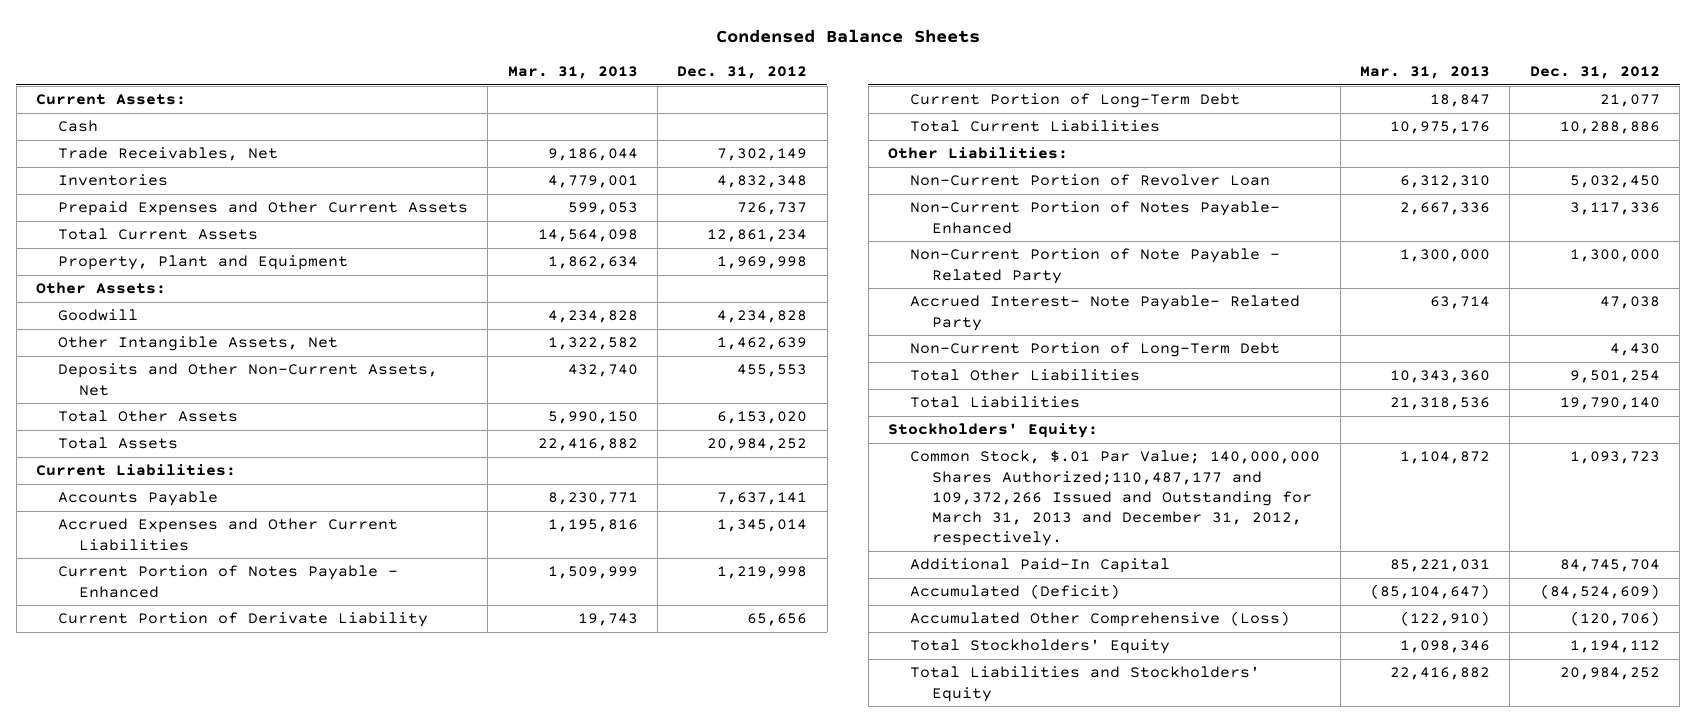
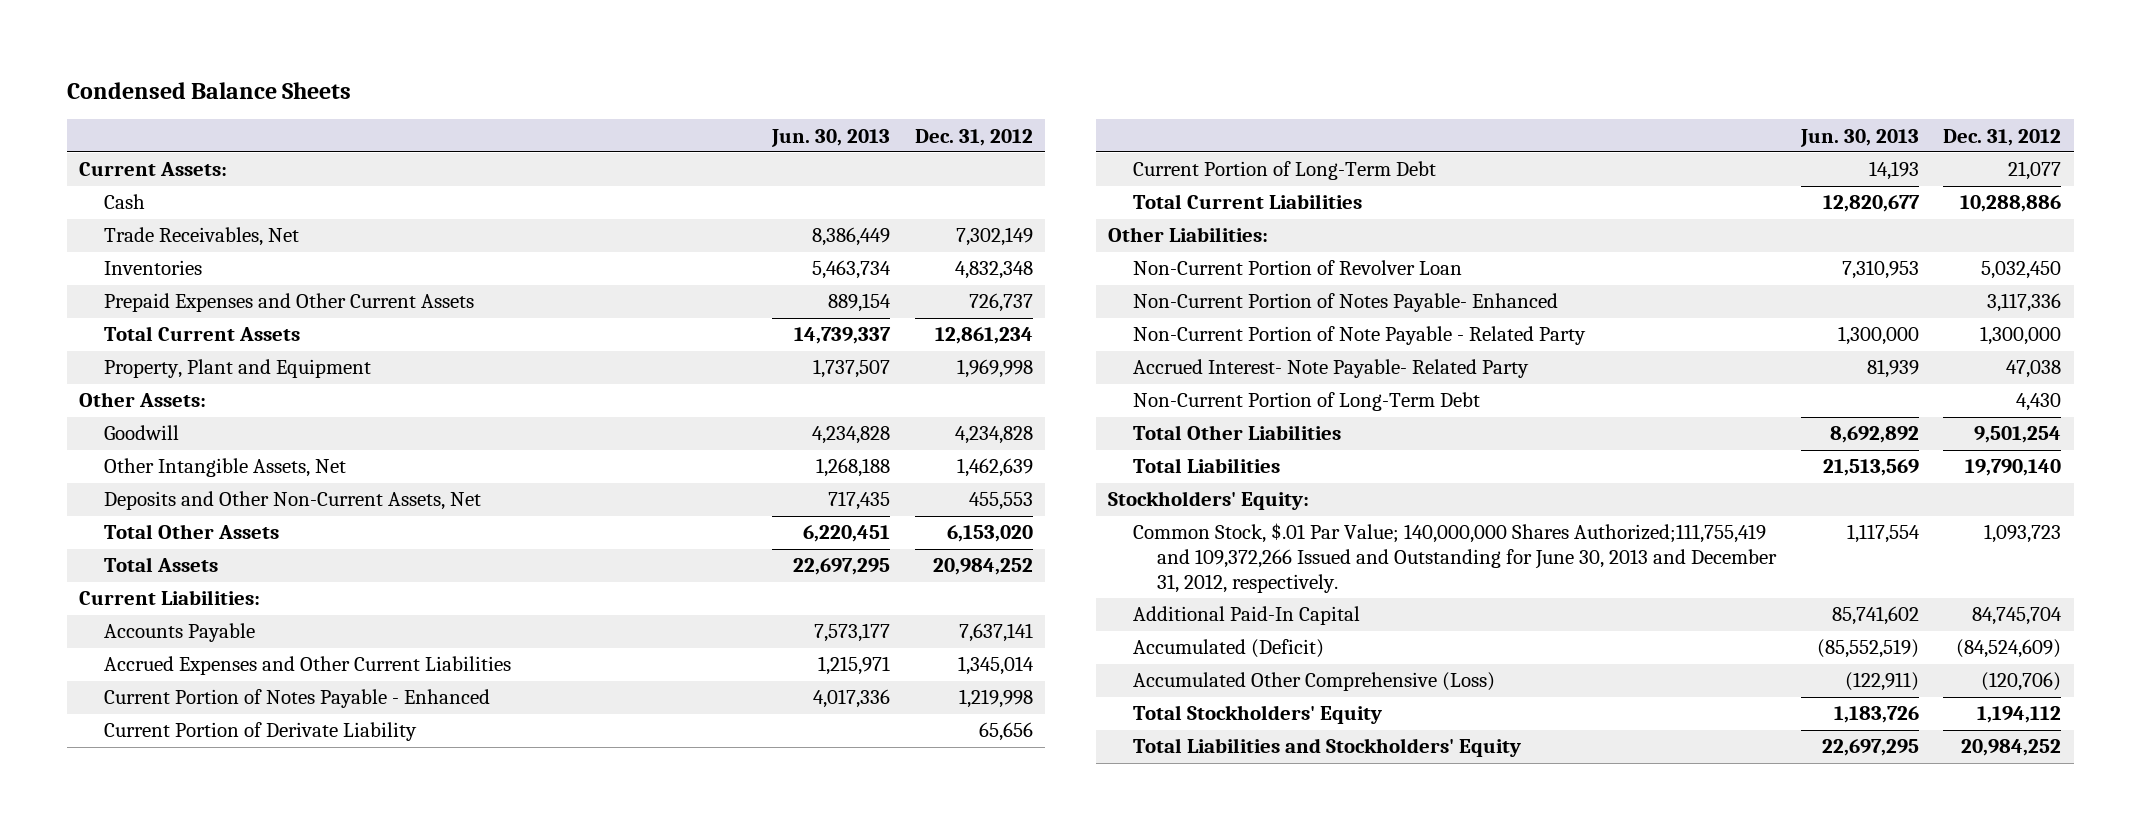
[507,66,638,80] Mar. 31, 2013 -> none
none -> [771,128,891,147] Jun. 30, 2013
[910,450,1321,547] Common Stock, $.01 Par Value; 140,000,000 Shares Authorized;110,487,177 and 109,372,266 Issued and Outstanding for March 31, 2013 and December 31, 2012, respectively. -> [1132,523,1778,593] Common Stock, $.01 Par Value; 140,000,000 Shares Authorized;111,755,419 and 109,372,266 Issued and Outstanding for June 30, 2013 and December 31, 2012, respectively.

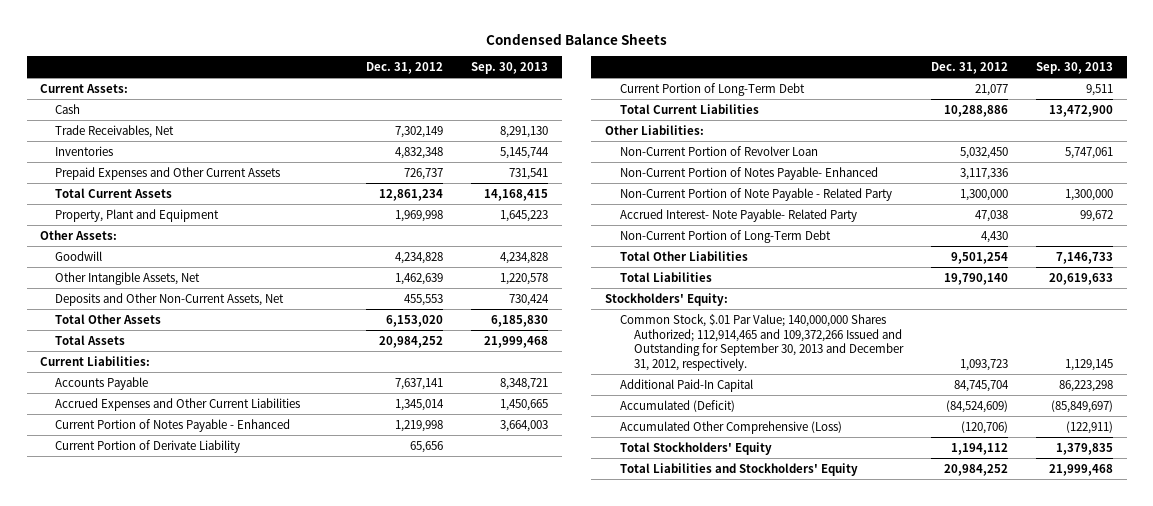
[771,128,891,147] Jun. 30, 2013 -> none
none -> [471,61,549,74] Sep. 30, 2013
[1132,523,1778,593] Common Stock, $.01 Par Value; 140,000,000 Shares Authorized;111,755,419 and 109,372,266 Issued and Outstanding for June 30, 2013 and December 31, 2012, respectively. -> [619,313,905,371] Common Stock, $.01 Par Value; 140,000,000 Shares Authorized; 112,914,465 and 109,372,266 Issued and Outstanding for September 30, 2013 and December 31, 2012, respectively.

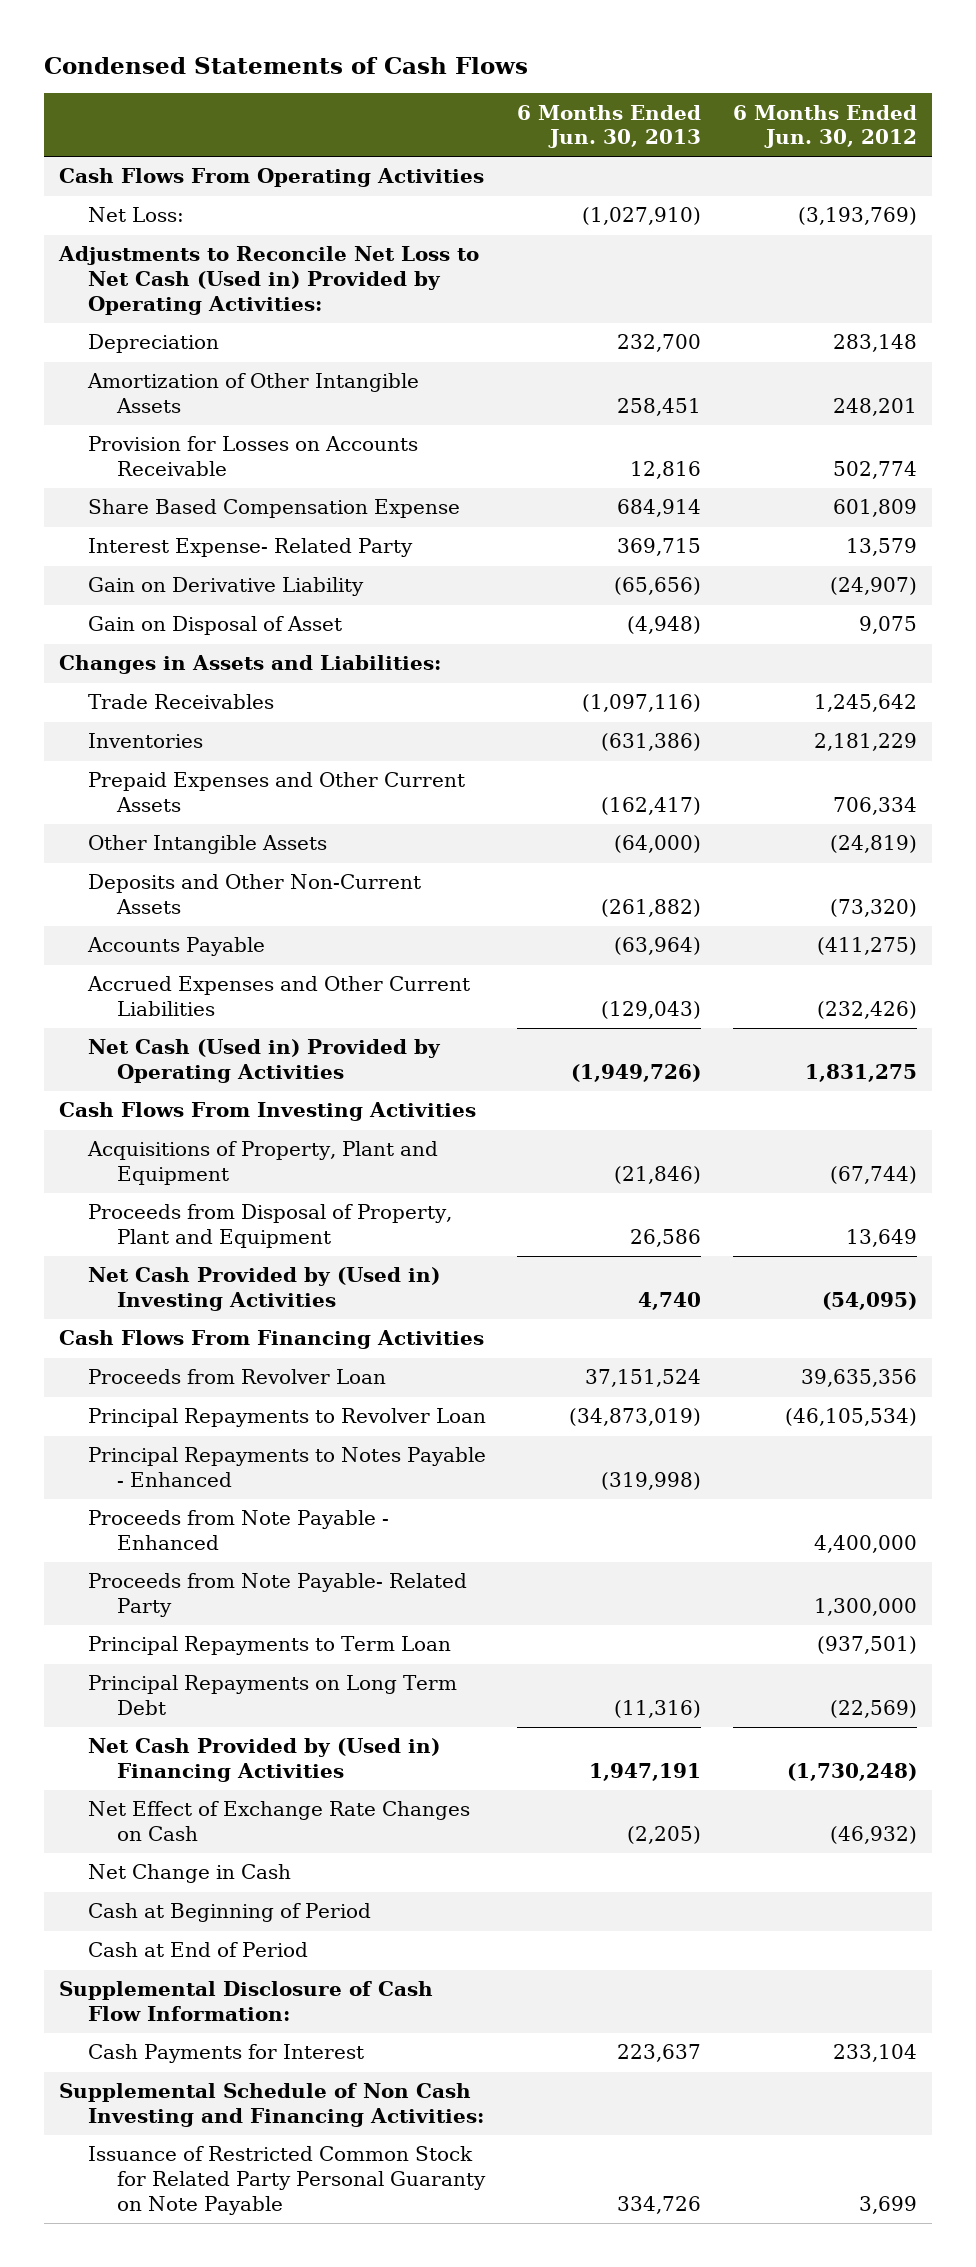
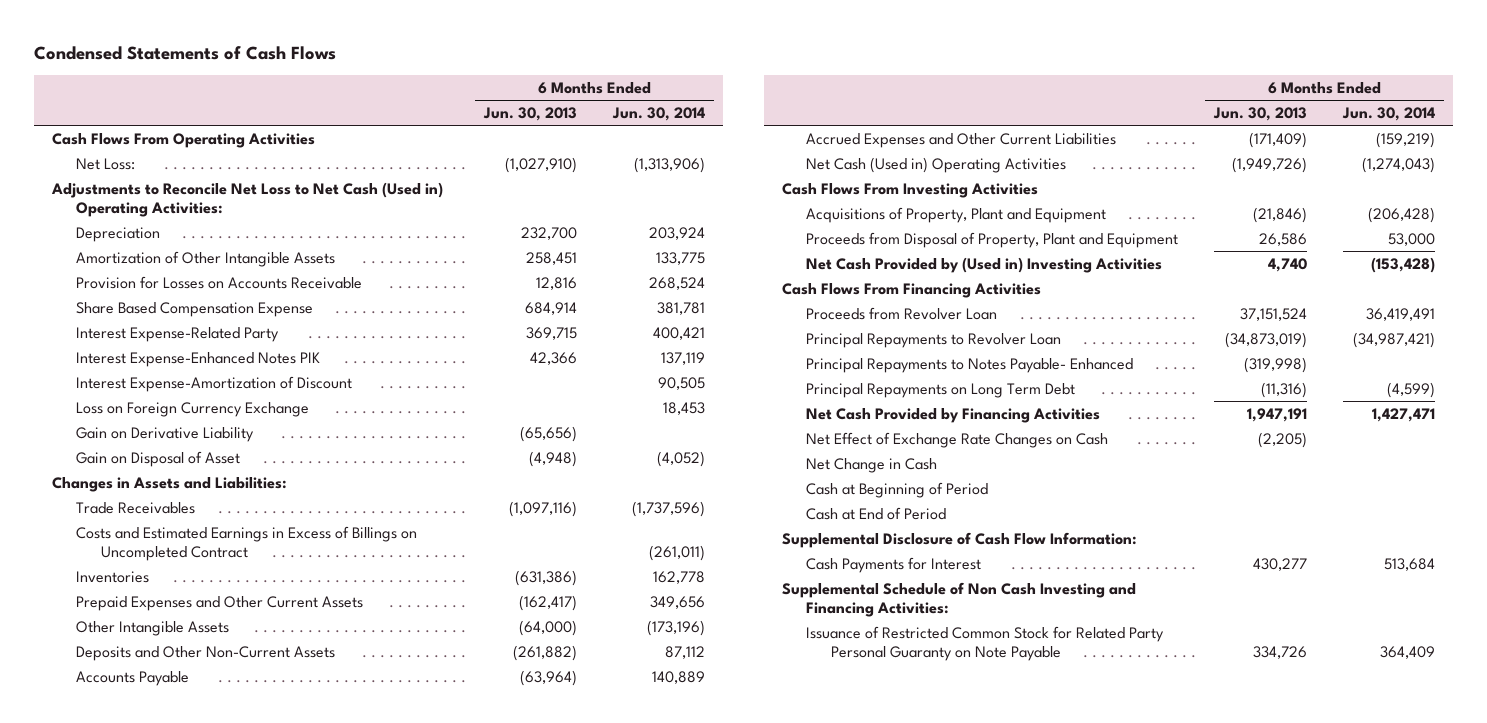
[732,104,917,149] 6 Months Ended Jun. 30, 2012 -> none
none -> [612,107,706,122] Jun. 30, 2014
[58,246,480,315] Adjustments to Reconcile Net Loss to Net Cash (Used in) Provided by Operating Activities: -> [50,181,443,217] Adjustments to Reconcile Net Loss to Net Cash (Used in) Operating Activities:
[88,538,414,558] Interest Expense- Related Party -> [76,326,280,342] Interest Expense-Related Party
none -> [76,351,321,367] Interest Expense-Enhanced Notes PIK
none -> [76,375,353,392] Interest Expense-Amortization of Discount
none -> [76,401,310,417] Loss on Foreign Currency Exchange
none -> [76,525,418,561] Costs and Estimated Earnings in Excess of Billings on Uncompleted Contract
[601,1001,702,1020] (129,043) -> [1249,131,1308,148] (171,409)
[88,1039,442,1084] Net Cash (Used in) Provided by Operating Activities -> [806,156,1067,173] Net Cash (Used in) Operating Activities
[88,1510,390,1551] Proceeds from Note Payable - Enhanced -> none
[88,1573,468,1618] Proceeds from Note Payable- Related Party -> none
[88,1636,452,1656] Principal Repayments to Term Loan -> none
[88,1447,487,1488] Principal Repayments to Notes Payable - Enhanced -> [806,357,1134,373] Principal Repayments to Notes Payable- Enhanced
[88,1738,441,1783] Net Cash Provided by (Used in) Financing Activities -> [806,407,1101,423] Net Cash Provided by Financing Activities
[617,2044,702,2063] 223,637 -> [1253,557,1308,571] 430,277

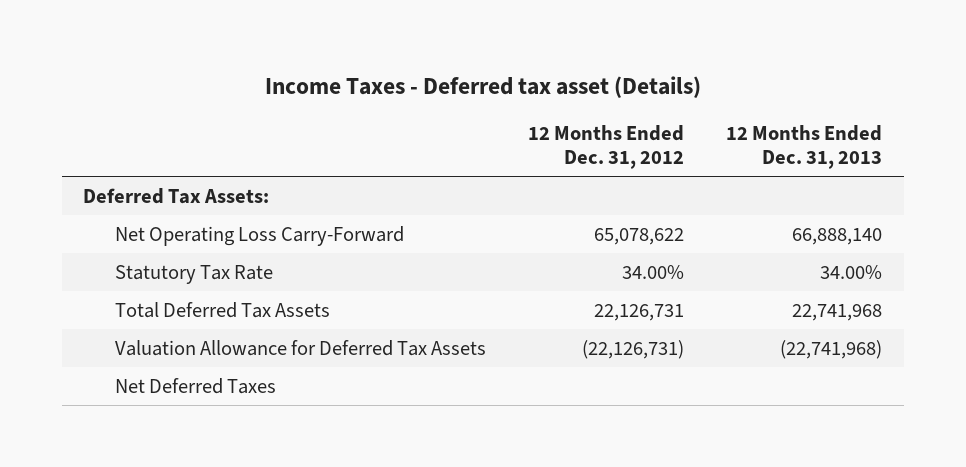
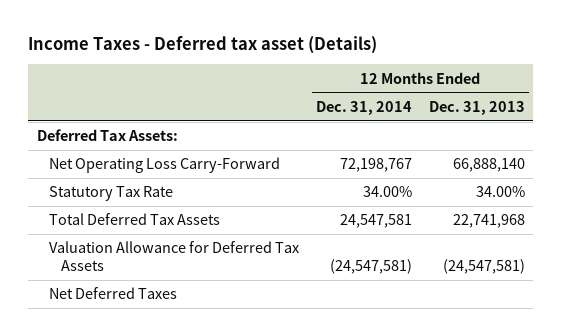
[528,125,685,169] 12 Months Ended Dec. 31, 2012 -> none
none -> [315,100,412,115] Dec. 31, 2014
[780,339,883,359] (22,741,968) -> [442,259,525,275] (24,547,581)

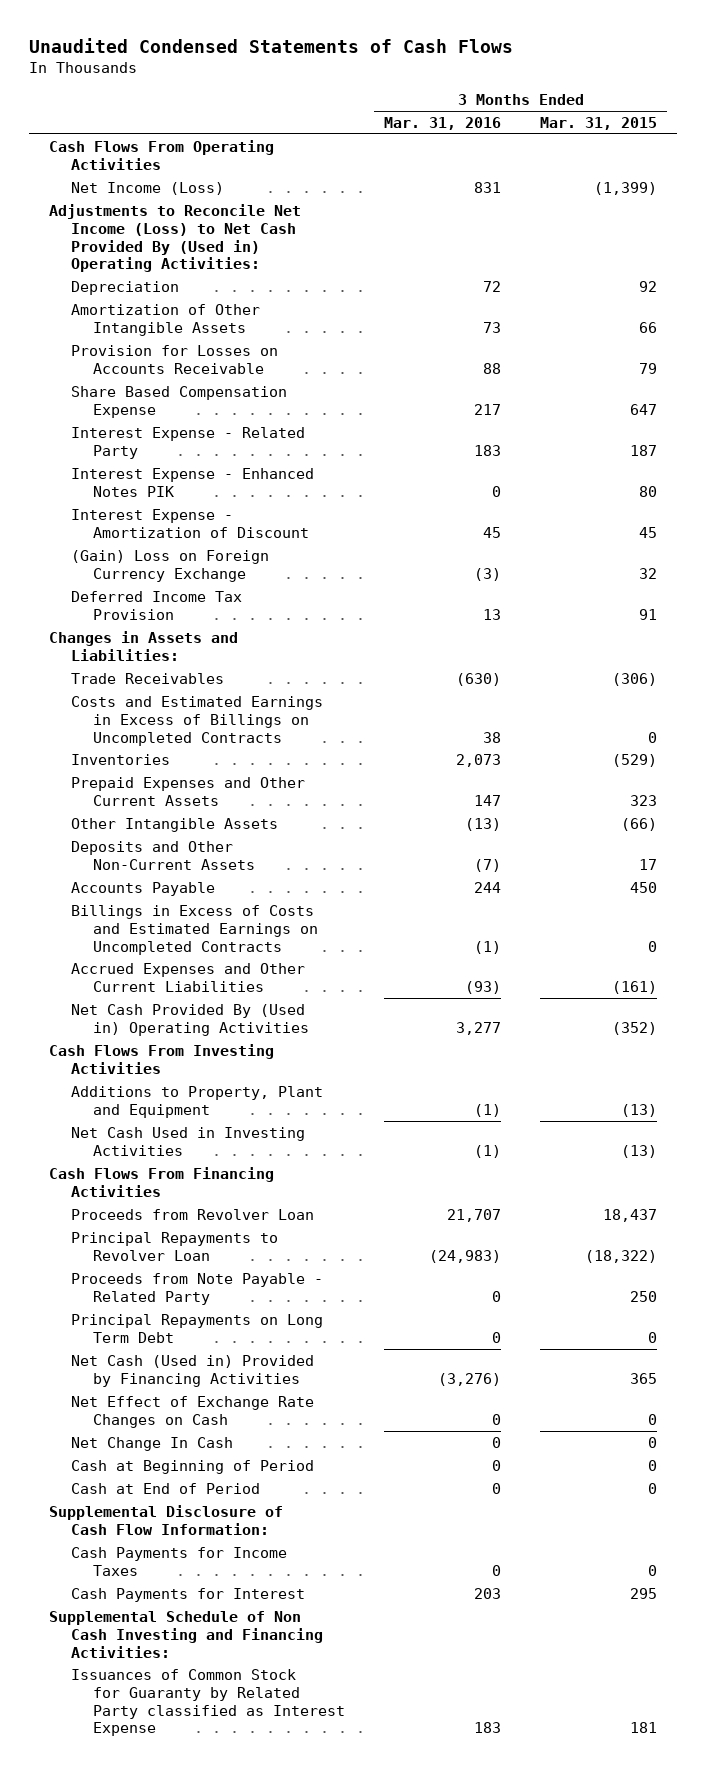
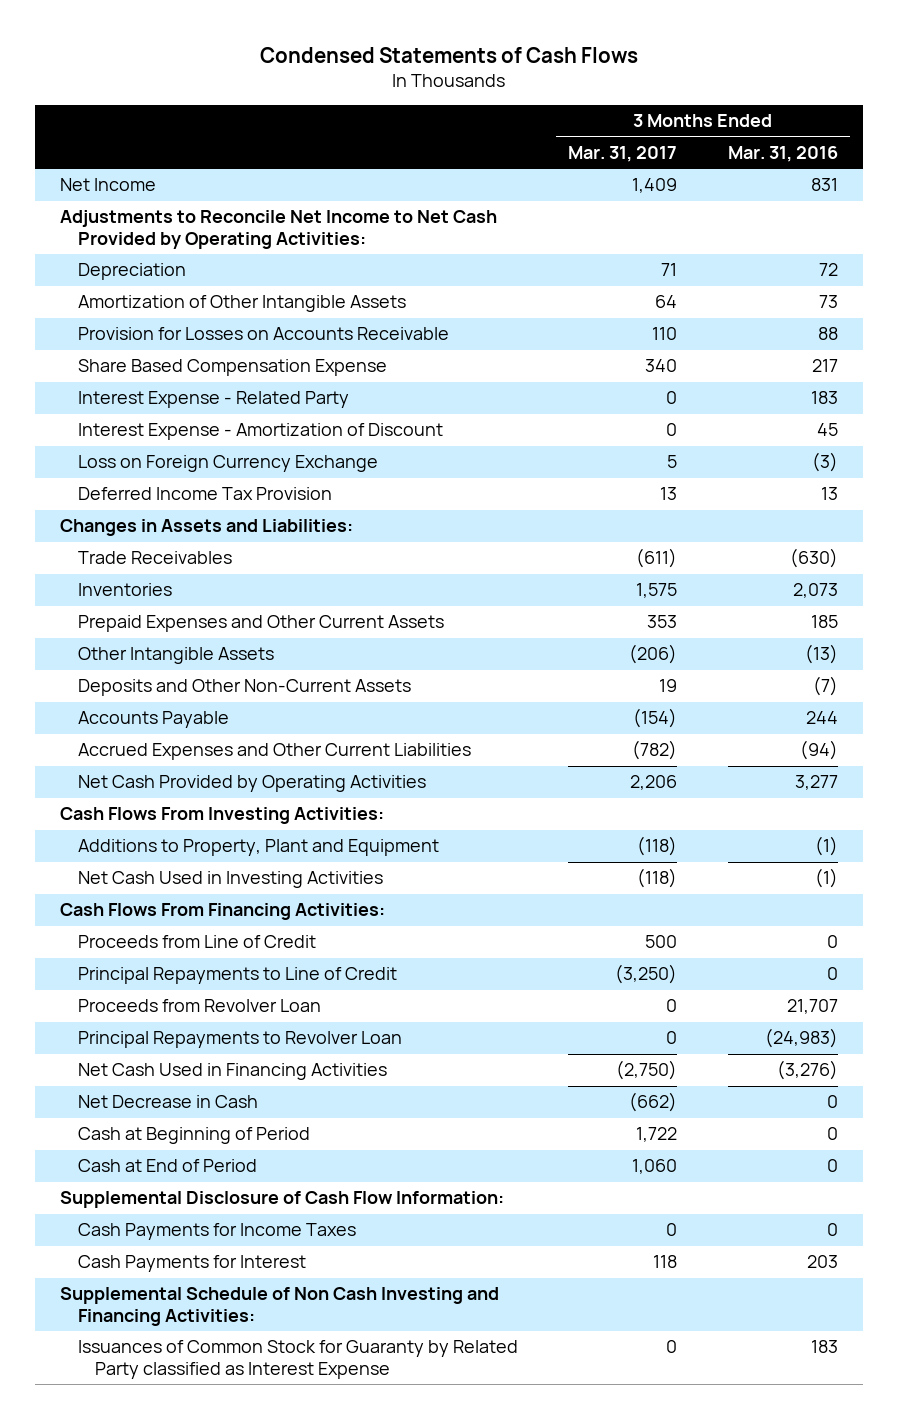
[29,37,514,53] Unaudited Condensed Statements of Cash Flows -> [260,46,639,63] Condensed Statements of Cash Flows
[540,117,658,131] Mar. 31, 2015 -> none
none -> [568,146,678,163] Mar. 31, 2017
[48,139,274,170] Cash Flows From Operating Activities -> none
[71,181,225,195] Net Income (Loss) -> [60,178,157,192] Net Income
[48,203,301,273] Adjustments to Reconcile Net Income (Loss) to Net Cash Provided By (Used in) Operating Activities: -> [60,210,498,249] Adjustments to Reconcile Net Income to Net Cash Provided by Operating Activities:
[71,467,315,497] Interest Expense - Enhanced Notes PIK -> none
[71,549,270,582] (Gain) Loss on Foreign Currency Exchange -> [77,455,378,473] Loss on Foreign Currency Exchange
[71,695,324,746] Costs and Estimated Earnings in Excess of Billings on Uncompleted Contracts -> none
[474,794,502,806] 147 -> [810,615,838,629] 185
[71,904,319,955] Billings in Excess of Costs and Estimated Earnings on Uncompleted Contracts -> none
[465,980,502,994] (93) -> [799,740,838,761] (94)
[71,1003,310,1036] Net Cash Provided By (Used in) Operating Activities -> [77,775,426,793] Net Cash Provided by Operating Activities
[48,1043,274,1074] Cash Flows From Investing Activities -> [60,807,385,825] Cash Flows From Investing Activities:
[48,1166,274,1197] Cash Flows From Financing Activities -> [60,903,386,921] Cash Flows From Financing Activities:
none -> [77,935,316,949] Proceeds from Line of Credit
none -> [77,967,397,985] Principal Repayments to Line of Credit
[71,1272,324,1305] Proceeds from Note Payable - Related Party -> none
[71,1313,324,1343] Principal Repayments on Long Term Debt -> none
[71,1395,315,1428] Net Effect of Exchange Rate Changes on Cash -> none
[71,1354,315,1387] Net Cash (Used in) Provided by Financing Activities -> [77,1063,387,1081] Net Cash Used in Financing Activities
[71,1436,234,1451] Net Change In Cash -> [77,1095,258,1109] Net Decrease in Cash

